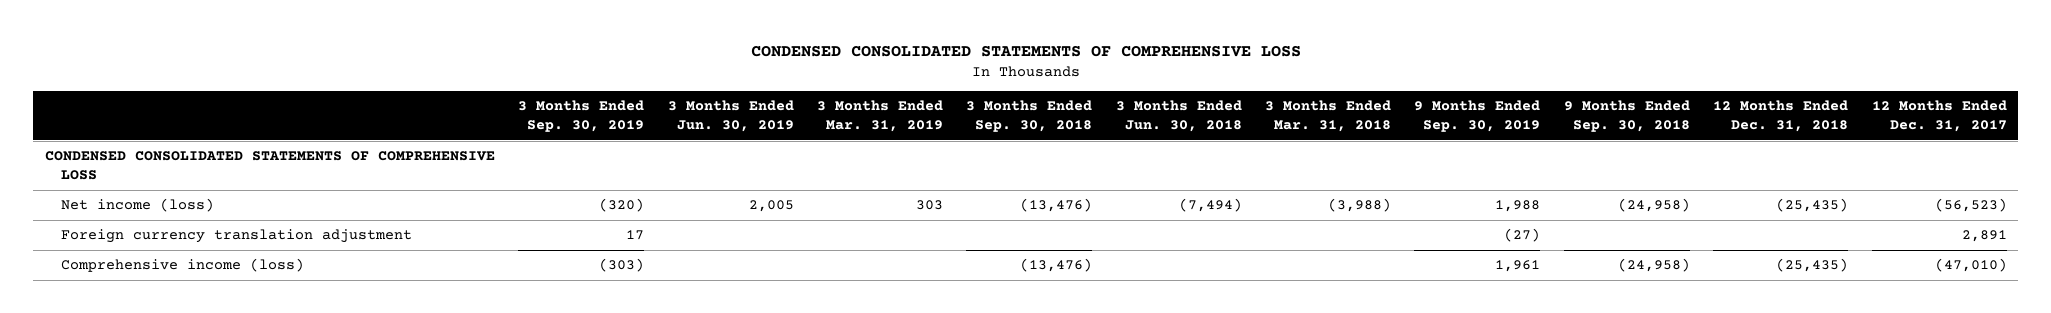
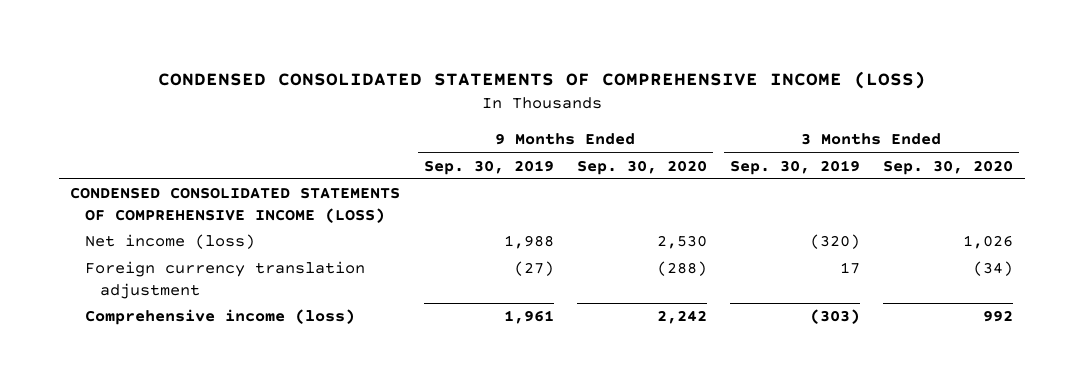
[750,45,1301,58] CONDENSED CONSOLIDATED STATEMENTS OF COMPREHENSIVE LOSS -> [157,71,926,90] CONDENSED CONSOLIDATED STATEMENTS OF COMPREHENSIVE INCOME (LOSS)
[667,100,794,133] 3 Months Ended Jun. 30, 2019 -> none
[816,100,943,133] 3 Months Ended Mar. 31, 2019 -> none
[966,100,1093,133] 3 Months Ended Sep. 30, 2018 -> none
[1115,100,1242,133] 3 Months Ended Jun. 30, 2018 -> none
[1265,100,1392,133] 3 Months Ended Mar. 31, 2018 -> none
[1563,100,1690,133] 9 Months Ended Sep. 30, 2018 -> none
[1713,100,1849,133] 12 Months Ended Dec. 31, 2018 -> none
[1871,100,2007,133] 12 Months Ended Dec. 31, 2017 -> none
none -> [576,159,707,175] Sep. 30, 2020
none -> [883,159,1014,175] Sep. 30, 2020
[44,151,495,180] CONDENSED CONSOLIDATED STATEMENTS OF COMPREHENSIVE LOSS -> [70,187,401,224] CONDENSED CONSOLIDATED STATEMENTS OF COMPREHENSIVE INCOME (LOSS)

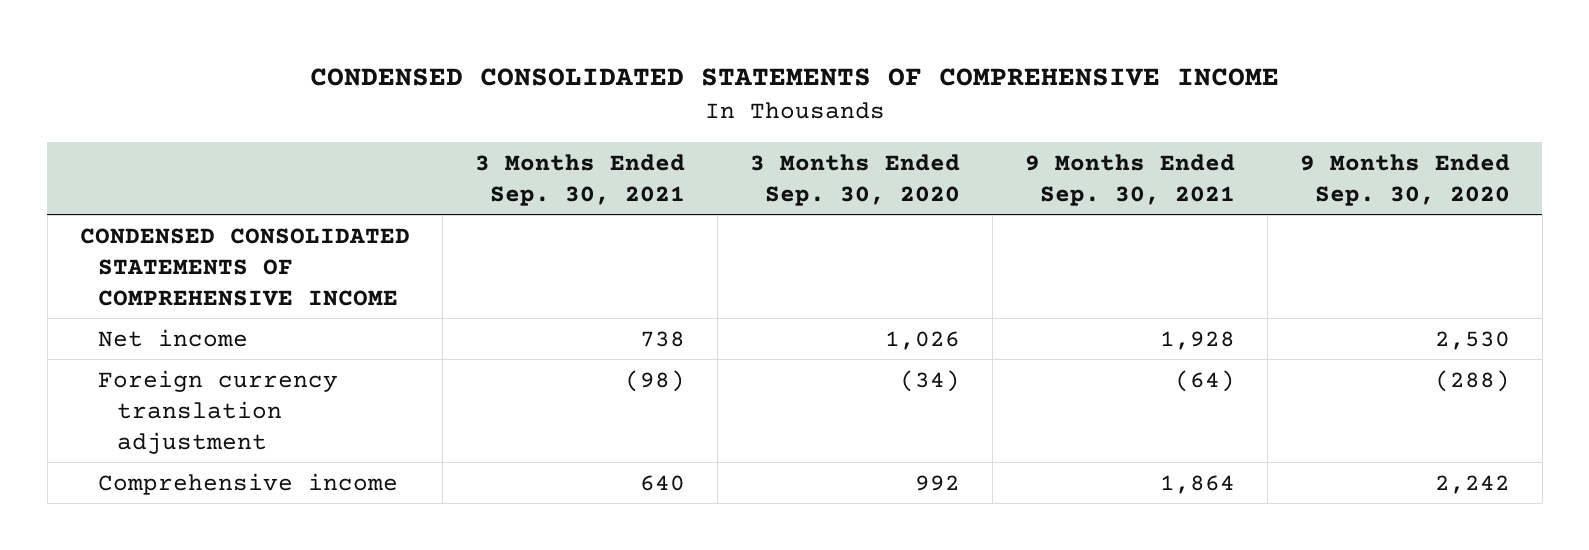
[157,71,926,90] CONDENSED CONSOLIDATED STATEMENTS OF COMPREHENSIVE INCOME (LOSS) -> [309,67,1279,86] CONDENSED CONSOLIDATED STATEMENTS OF COMPREHENSIVE INCOME
[423,159,554,175] Sep. 30, 2019 -> none
[729,159,860,175] Sep. 30, 2019 -> none
none -> [474,153,685,207] 3 Months Ended Sep. 30, 2021
none -> [1024,153,1235,207] 9 Months Ended Sep. 30, 2021
[70,187,401,224] CONDENSED CONSOLIDATED STATEMENTS OF COMPREHENSIVE INCOME (LOSS) -> [79,227,410,306] CONDENSED CONSOLIDATED STATEMENTS OF COMPREHENSIVE INCOME
[85,234,256,250] Net income (loss) -> [98,328,249,347] Net income
[85,309,356,326] Comprehensive income (loss) -> [98,472,399,495] Comprehensive income

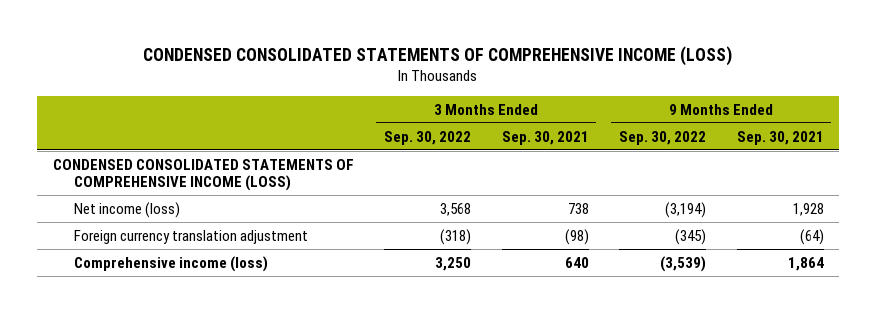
[309,67,1279,86] CONDENSED CONSOLIDATED STATEMENTS OF COMPREHENSIVE INCOME -> [143,45,733,66] CONDENSED CONSOLIDATED STATEMENTS OF COMPREHENSIVE INCOME (LOSS)
[749,153,960,207] 3 Months Ended Sep. 30, 2020 -> none
[1299,153,1510,207] 9 Months Ended Sep. 30, 2020 -> none
none -> [384,130,472,145] Sep. 30, 2022
none -> [619,130,707,145] Sep. 30, 2022
[79,227,410,306] CONDENSED CONSOLIDATED STATEMENTS OF COMPREHENSIVE INCOME -> [52,158,354,192] CONDENSED CONSOLIDATED STATEMENTS OF COMPREHENSIVE INCOME (LOSS)
[98,328,249,347] Net income -> [74,201,181,218] Net income (loss)
[98,472,399,495] Comprehensive income -> [74,255,269,272] Comprehensive income (loss)

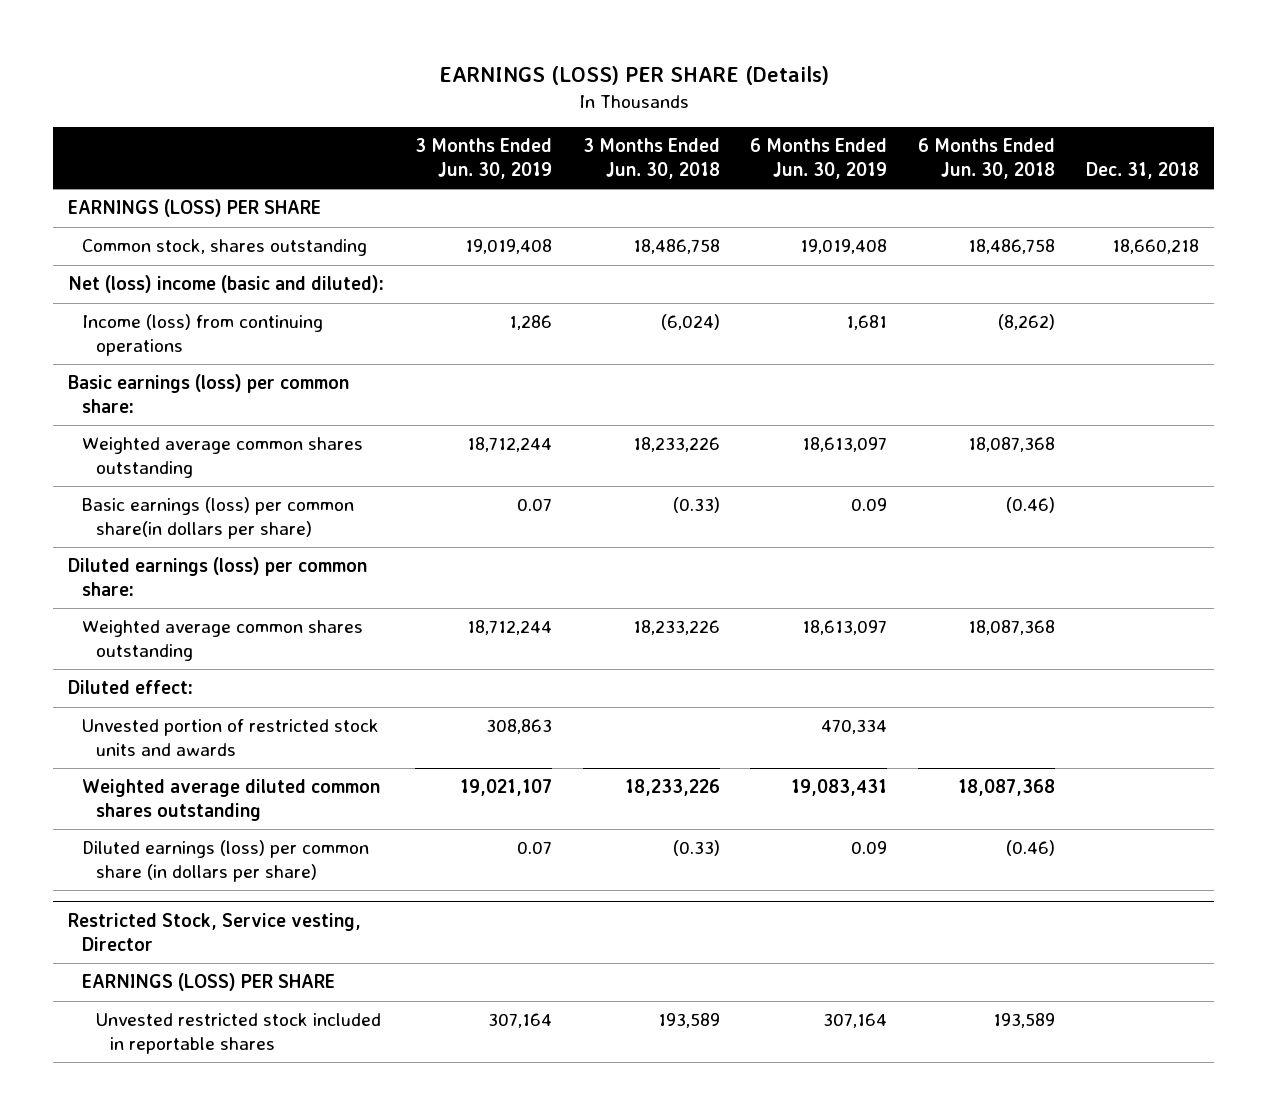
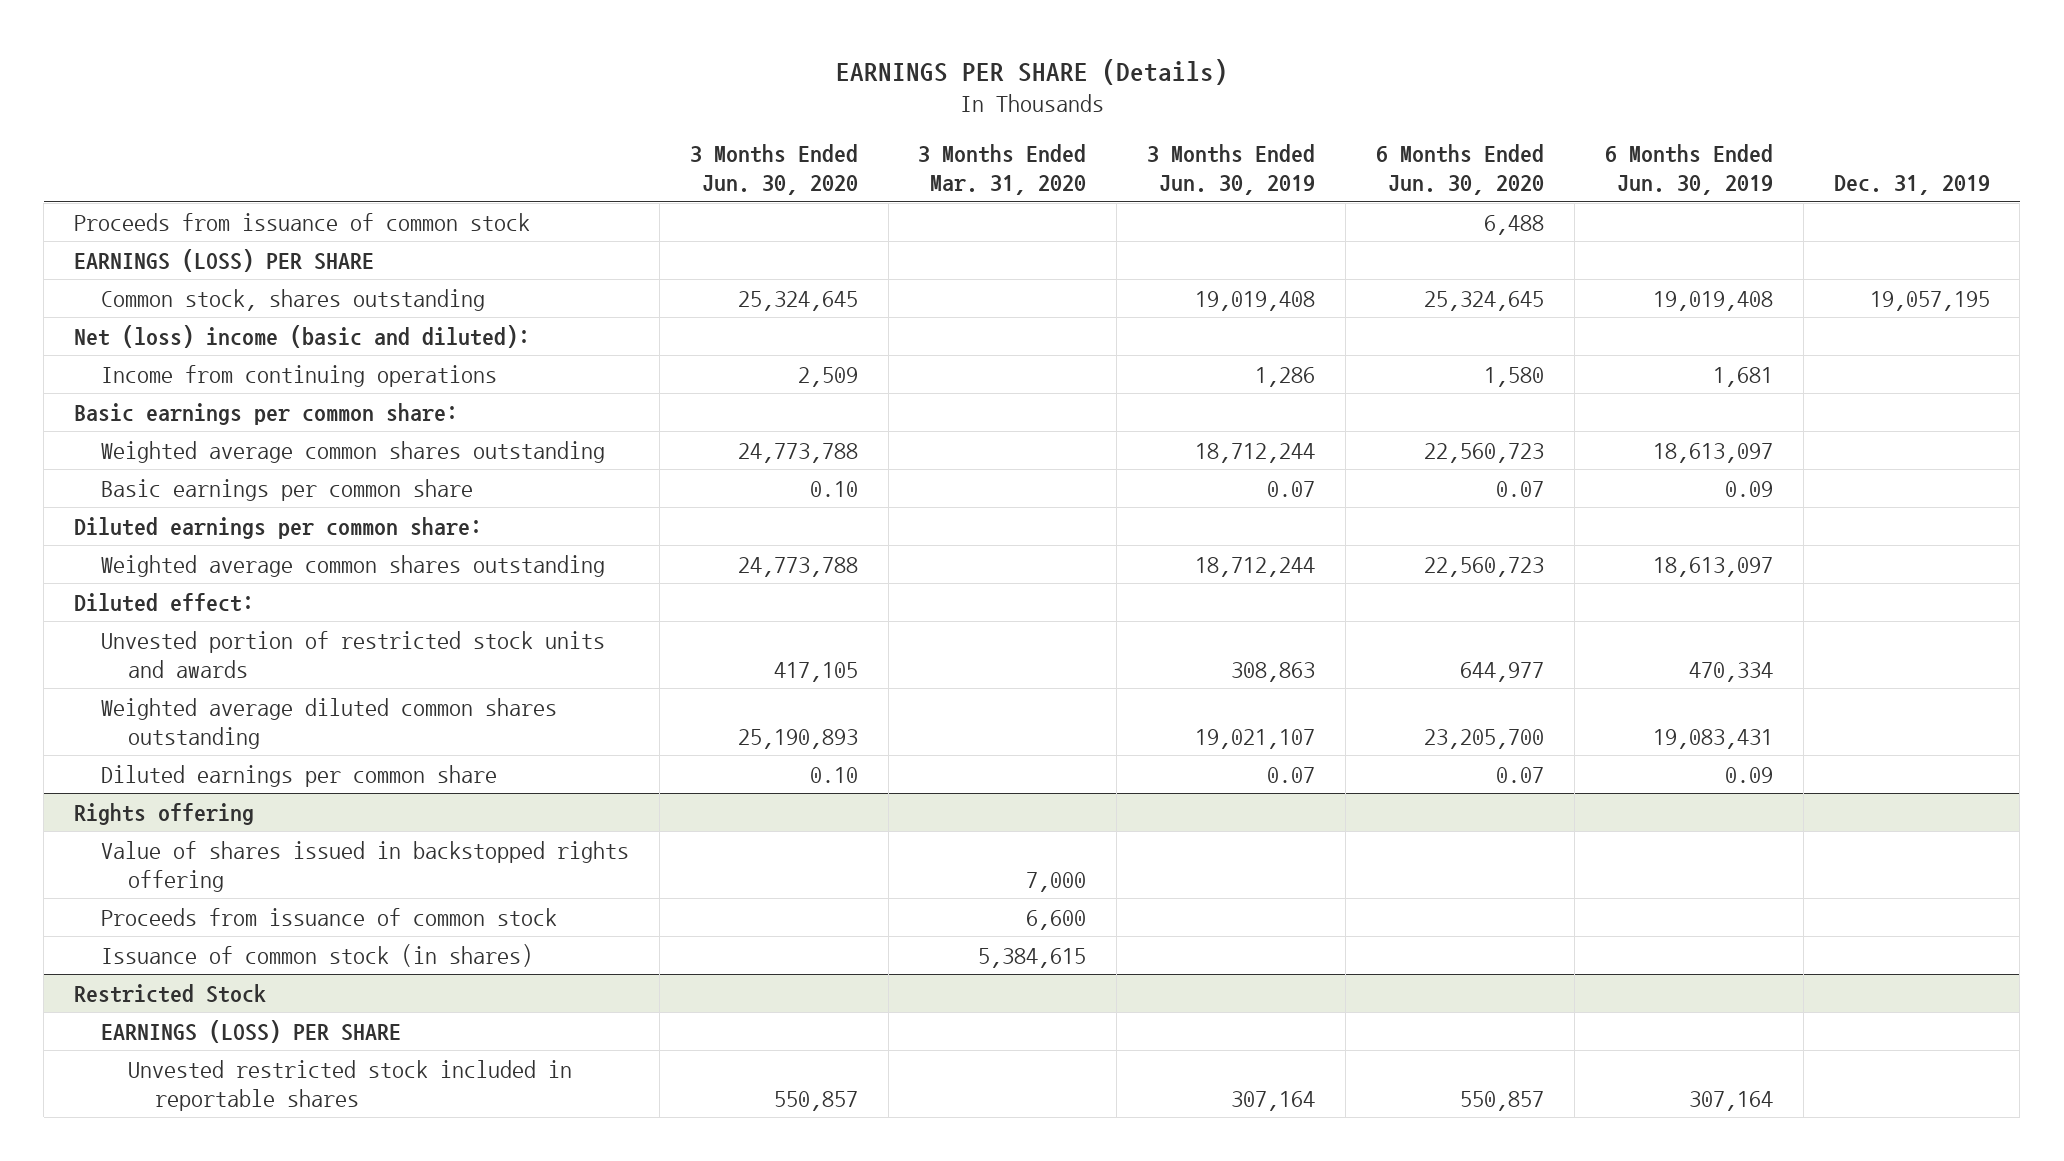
[438,66,829,86] EARNINGS (LOSS) PER SHARE (Details) -> [835,58,1228,85] EARNINGS PER SHARE (Details)
[582,137,720,179] 3 Months Ended Jun. 30, 2018 -> none
[917,137,1055,179] 6 Months Ended Jun. 30, 2018 -> none
[1085,161,1199,179] Dec. 31, 2018 -> none
none -> [689,144,858,196] 3 Months Ended Jun. 30, 2020
none -> [918,144,1087,196] 3 Months Ended Mar. 31, 2020
none -> [1376,144,1545,196] 6 Months Ended Jun. 30, 2020
none -> [1833,175,1990,196] Dec. 31, 2019
none -> [74,212,531,231] Proceeds from issuance of common stock
[82,314,324,356] Income (loss) from continuing operations -> [100,364,497,387] Income from continuing operations
[68,374,350,413] Basic earnings (loss) per common share: -> [74,402,459,425] Basic earnings per common share:
[82,497,355,539] Basic earnings (loss) per common share(in dollars per share) -> [100,478,473,501] Basic earnings per common share
[68,557,368,596] Diluted earnings (loss) per common share: -> [74,516,483,539] Diluted earnings per common share:
[68,913,362,951] Restricted Stock, Service vesting, Director -> none
[82,840,370,882] Diluted earnings (loss) per common share (in dollars per share) -> [100,764,497,787] Diluted earnings per common share
none -> [74,802,255,825] Rights offering
none -> [100,840,629,892] Value of shares issued in backstopped rights offering
none -> [100,907,557,926] Proceeds from issuance of common stock
none -> [100,943,533,967] Issuance of common stock (in shares)
none -> [74,983,267,1003] Restricted Stock

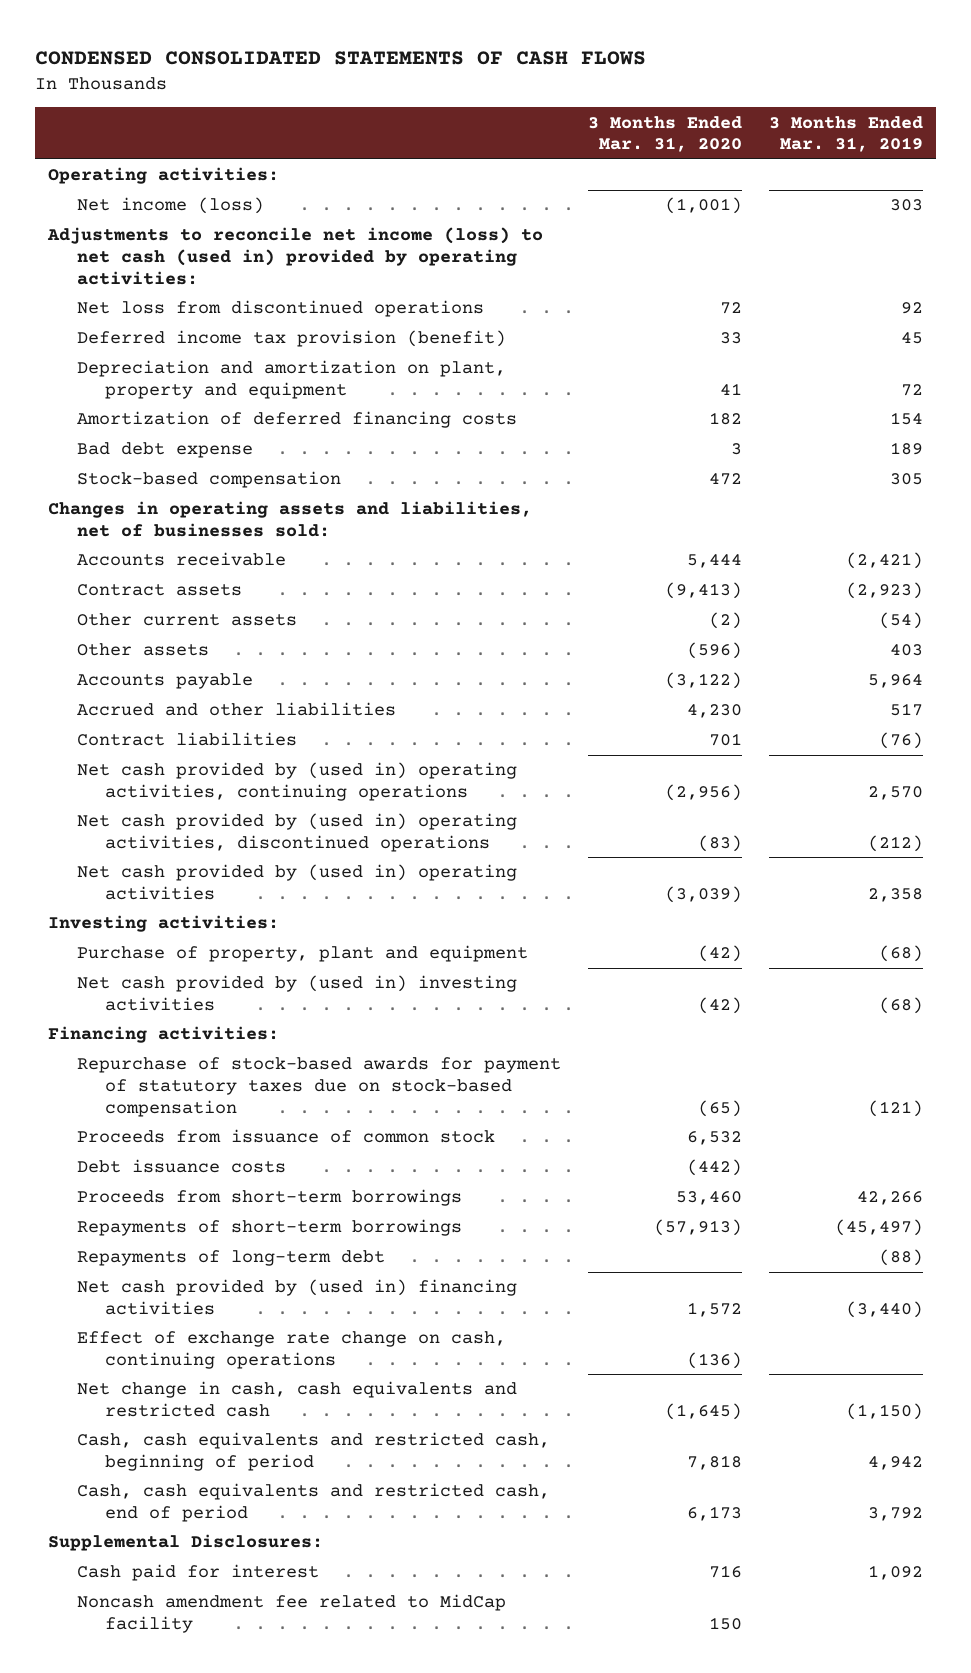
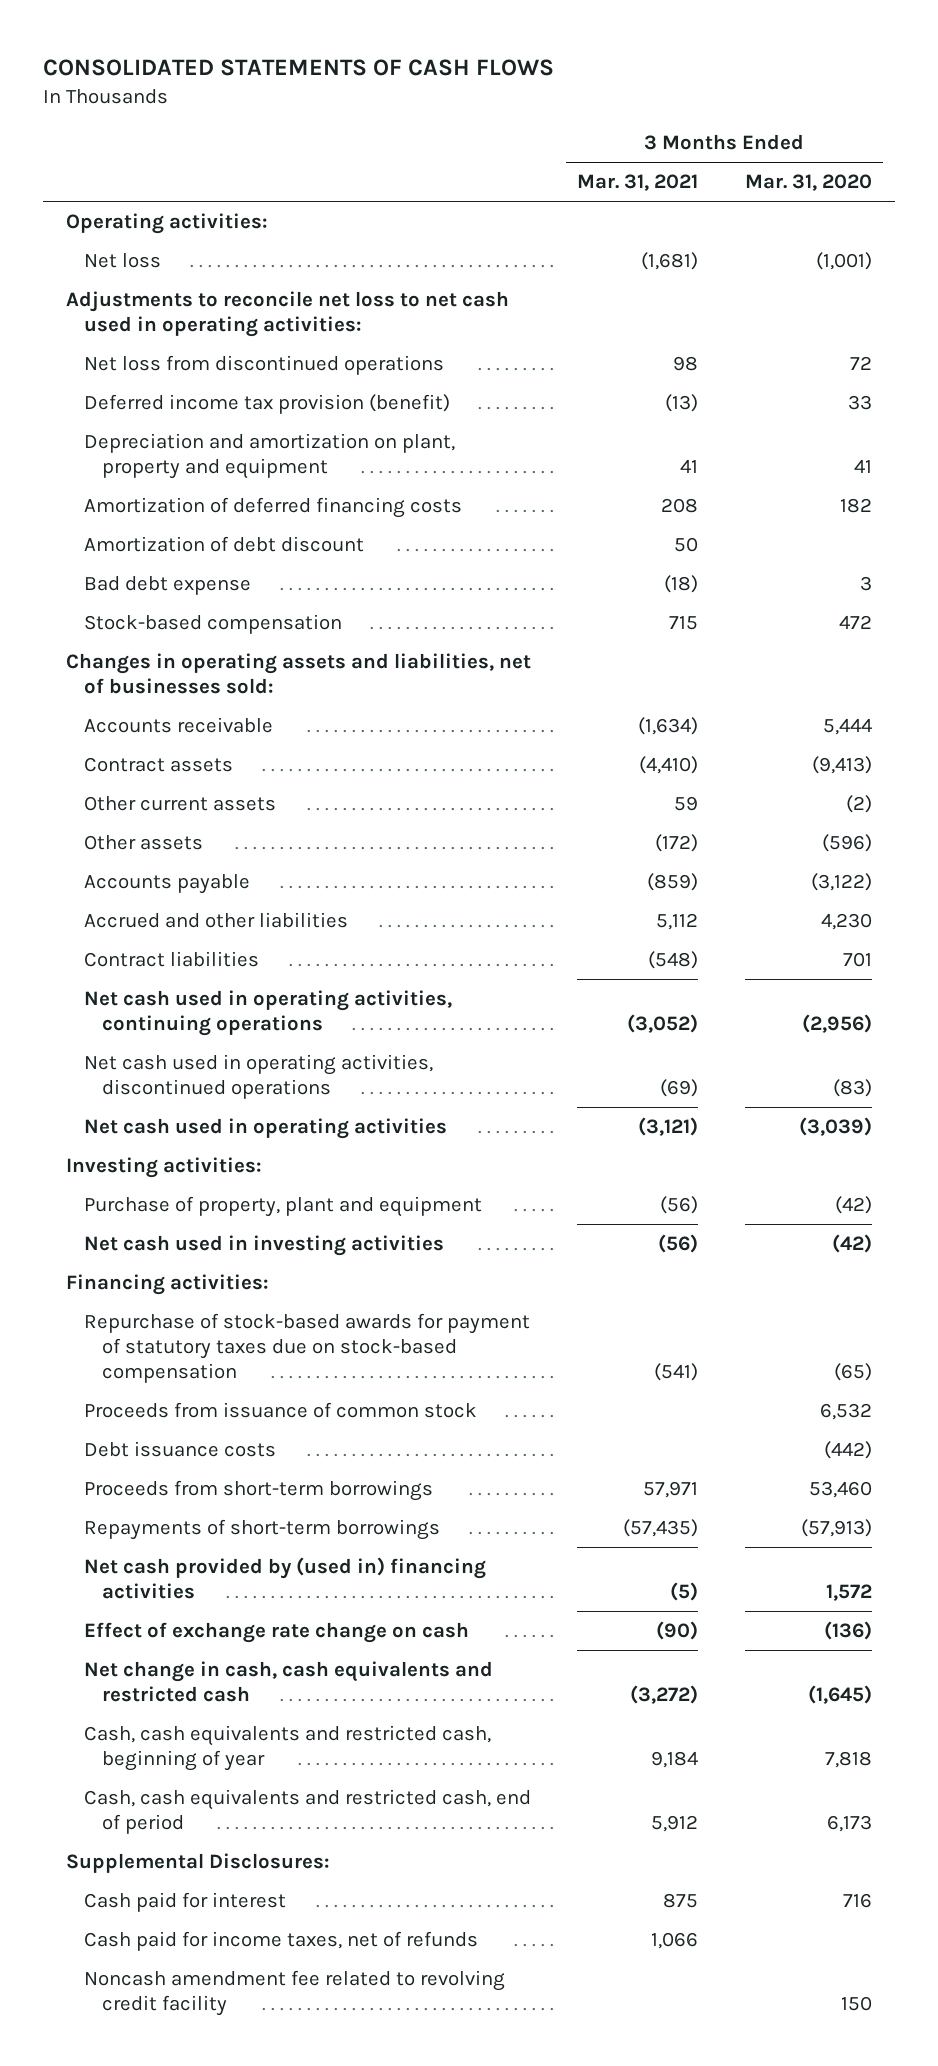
[34,50,646,65] CONDENSED CONSOLIDATED STATEMENTS OF CASH FLOWS -> [42,58,554,76] CONSOLIDATED STATEMENTS OF CASH FLOWS
[768,115,923,153] 3 Months Ended Mar. 31, 2019 -> none
none -> [577,174,699,192] Mar. 31, 2021
[76,197,264,215] Net income (loss) -> [83,253,161,269] Net loss
[47,227,544,285] Adjustments to reconcile net income (loss) to net cash (used in) provided by operating activities: -> [66,291,510,337] Adjustments to reconcile net loss to net cash used in operating activities:
none -> [83,536,364,553] Amortization of debt discount
[76,762,517,801] Net cash provided by (used in) operating activities, continuing operations -> [83,990,452,1036] Net cash used in operating activities, continuing operations
[76,813,517,852] Net cash provided by (used in) operating activities, discontinued operations -> [83,1054,433,1099] Net cash used in operating activities, discontinued operations
[76,864,517,900] Net cash provided by (used in) operating activities -> [83,1118,447,1140] Net cash used in operating activities
[76,975,517,1011] Net cash provided by (used in) investing activities -> [83,1235,444,1257] Net cash used in investing activities
[76,1250,385,1267] Repayments of long-term debt -> none
[76,1331,506,1369] Effect of exchange rate change on cash, continuing operations -> [83,1622,469,1644] Effect of exchange rate change on cash
[76,1432,550,1471] Cash, cash equivalents and restricted cash, beginning of period -> [83,1725,491,1771] Cash, cash equivalents and restricted cash, beginning of year
none -> [83,1931,478,1952] Cash paid for income taxes, net of refunds
[76,1594,506,1633] Noncash amendment fee related to MidCap facility -> [83,1970,505,2016] Noncash amendment fee related to revolving credit facility

